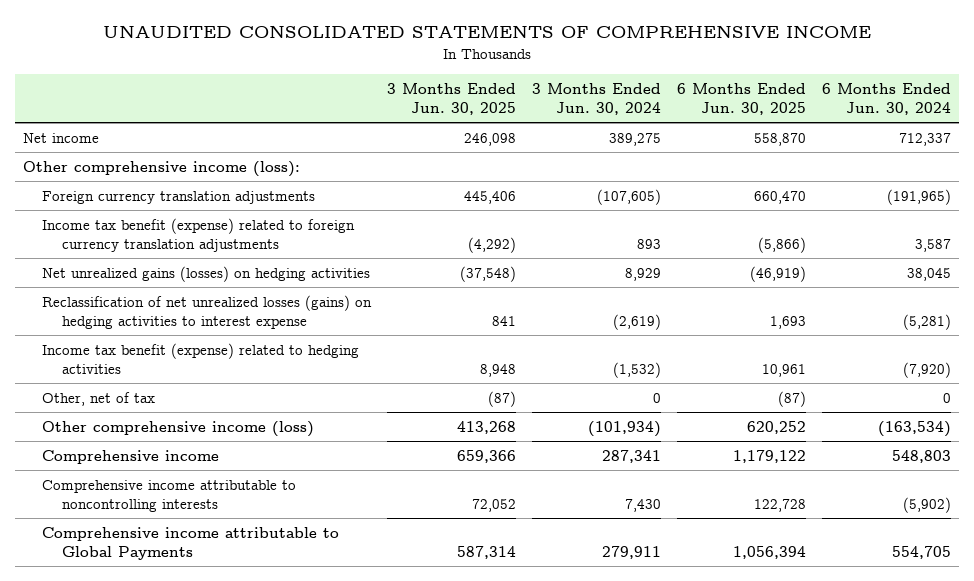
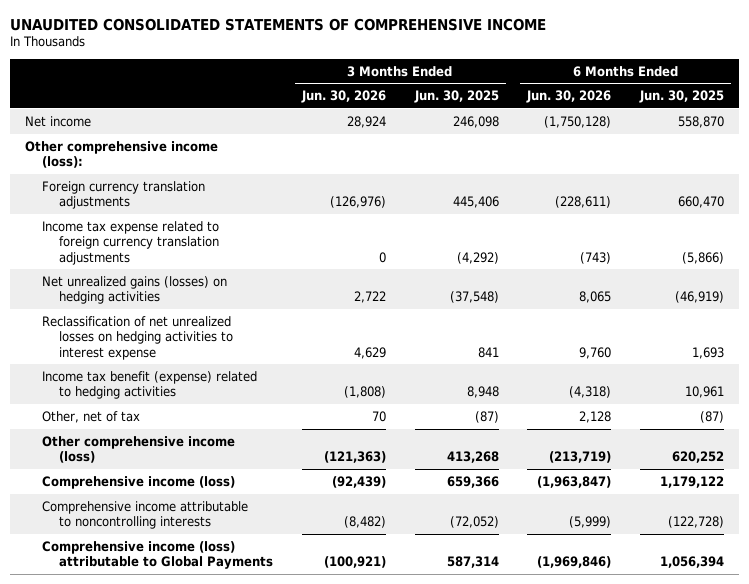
[532,82,662,115] 3 Months Ended Jun. 30, 2024 -> none
[822,82,952,115] 6 Months Ended Jun. 30, 2024 -> none
none -> [300,90,386,104] Jun. 30, 2026
none -> [526,90,612,104] Jun. 30, 2026
[42,217,356,252] Income tax benefit (expense) related to foreign currency translation adjustments -> [41,220,219,265] Income tax expense related to foreign currency translation adjustments
[42,294,373,329] Reclassification of net unrealized losses (gains) on hedging activities to interest expense -> [41,315,233,360] Reclassification of net unrealized losses on hedging activities to interest expense
[42,449,220,464] Comprehensive income -> [41,475,235,489] Comprehensive income (loss)
[472,498,517,512] 72,052 -> [449,516,499,529] (72,052)
[754,498,807,512] 122,728 -> [668,516,725,529] (122,728)
[42,526,340,560] Comprehensive income attributable to Global Payments -> [41,540,273,570] Comprehensive income (loss) attributable to Global Payments

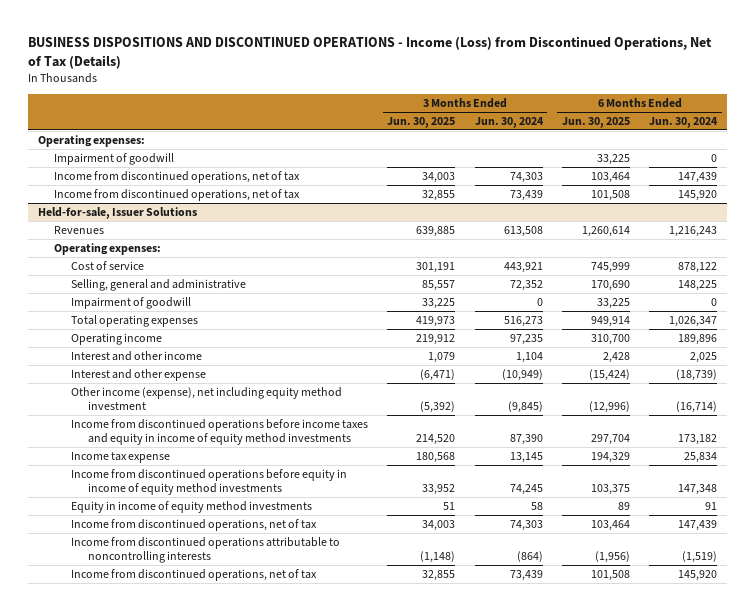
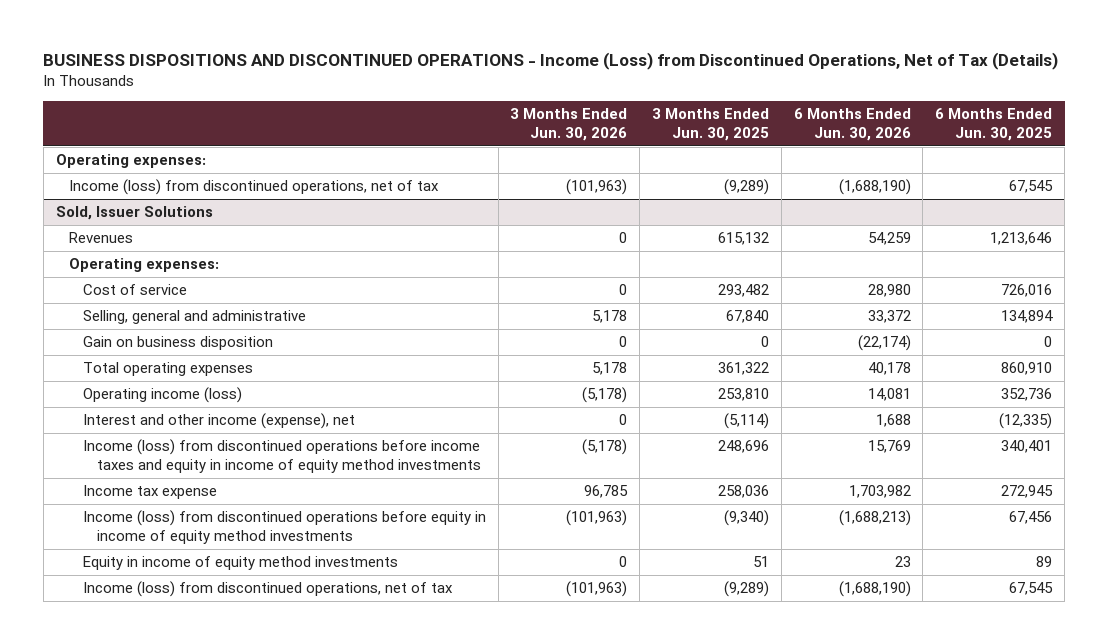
[474,116,544,128] Jun. 30, 2024 -> none
[649,116,719,128] Jun. 30, 2024 -> none
none -> [510,108,628,141] 3 Months Ended Jun. 30, 2026
none -> [793,108,911,141] 6 Months Ended Jun. 30, 2026
[54,152,175,165] Impairment of goodwill -> none
[54,188,301,201] Income from discontinued operations, net of tax -> none
[37,206,197,219] Held-for-sale, Issuer Solutions -> none
[54,170,301,183] Income from discontinued operations, net of tax -> [69,179,440,196] Income (loss) from discontinued operations, net of tax
[422,171,456,183] 34,003 -> [724,179,770,196] (9,289)
[590,171,630,183] 103,464 -> [1009,180,1054,194] 67,545
none -> [55,206,213,221] Sold, Issuer Solutions
[416,225,456,237] 639,885 -> [718,232,770,246] 615,132
[581,225,630,237] 1,260,614 -> [990,232,1053,246] 1,213,646
[71,296,192,309] Impairment of goodwill -> none
[71,350,203,361] Interest and other income -> none
[71,368,207,381] Interest and other expense -> none
[416,261,456,273] 301,191 -> [718,284,770,298] 293,482
[590,261,630,273] 745,999 -> [1001,284,1053,298] 726,016
[422,279,456,291] 85,557 -> [726,310,770,324] 67,840
[590,279,630,291] 170,690 -> [1001,310,1054,324] 134,894
none -> [82,336,273,351] Gain on business disposition
[416,315,456,327] 419,973 -> [718,362,770,376] 361,322
[590,315,630,327] 949,914 -> [1001,362,1053,376] 860,910
[71,332,163,345] Operating income -> [82,387,242,404] Operating income (loss)
[416,333,456,345] 219,912 -> [718,388,770,402] 253,810
[590,333,630,345] 310,700 -> [1001,388,1053,402] 352,736
[71,386,343,410] Other income (expense), net including equity method investment -> [82,413,355,430] Interest and other income (expense), net
[420,400,456,413] (5,392) -> [724,413,770,430] (5,114)
[588,400,630,413] (12,996) -> [999,413,1053,430] (12,335)
[71,418,369,445] Income from discontinued operations before income taxes and equity in income of equity method investments -> [82,439,481,473] Income (loss) from discontinued operations before income taxes and equity in income of equity method investments
[416,433,456,445] 214,520 -> [718,440,770,454] 248,696
[590,433,630,445] 297,704 -> [1001,440,1053,454] 340,401
[416,451,456,463] 180,568 -> [718,485,770,499] 258,036
[590,451,630,463] 194,329 -> [1001,485,1054,499] 272,945
[71,468,348,495] Income from discontinued operations before equity in income of equity method investments -> [82,510,486,544] Income (loss) from discontinued operations before equity in income of equity method investments
[422,483,456,495] 33,952 -> [724,510,770,527] (9,340)
[590,483,630,495] 103,375 -> [1009,511,1053,525] 67,456
[71,536,341,563] Income from discontinued operations attributable to noncontrolling interests -> none
[71,568,318,581] Income from discontinued operations, net of tax -> none
[71,518,318,531] Income from discontinued operations, net of tax -> [82,581,453,598] Income (loss) from discontinued operations, net of tax
[422,519,456,531] 34,003 -> [724,581,770,598] (9,289)
[590,519,630,531] 103,464 -> [1009,582,1054,596] 67,545

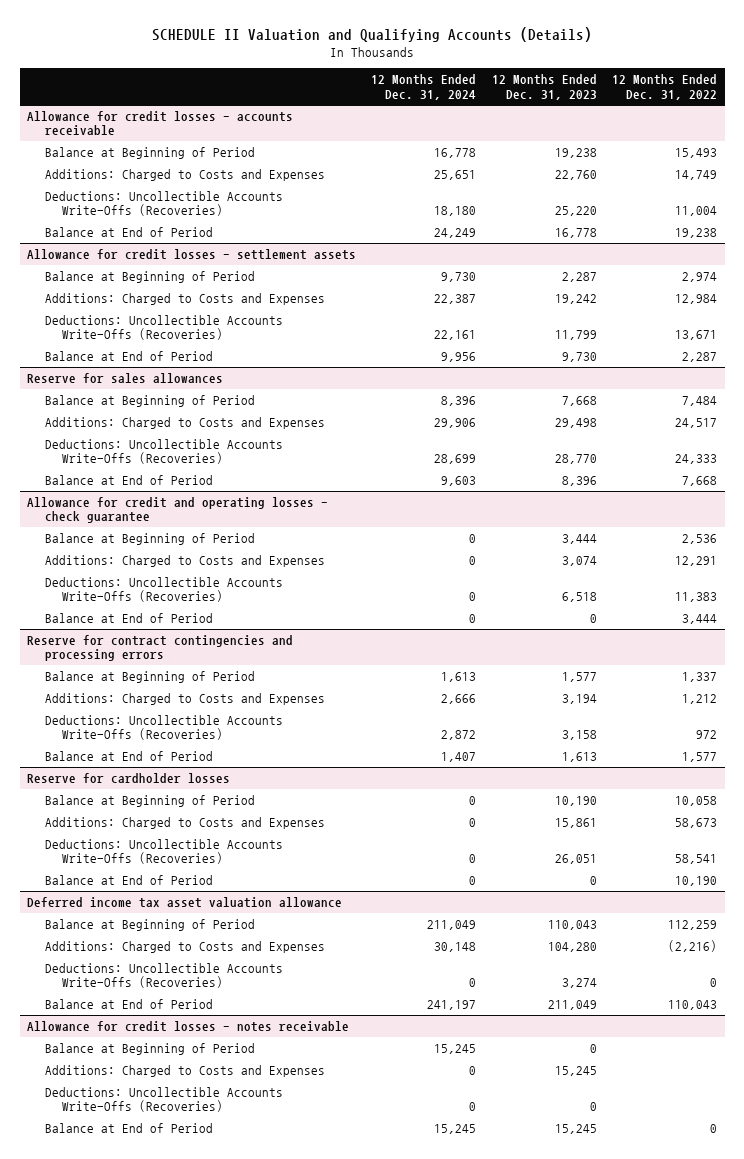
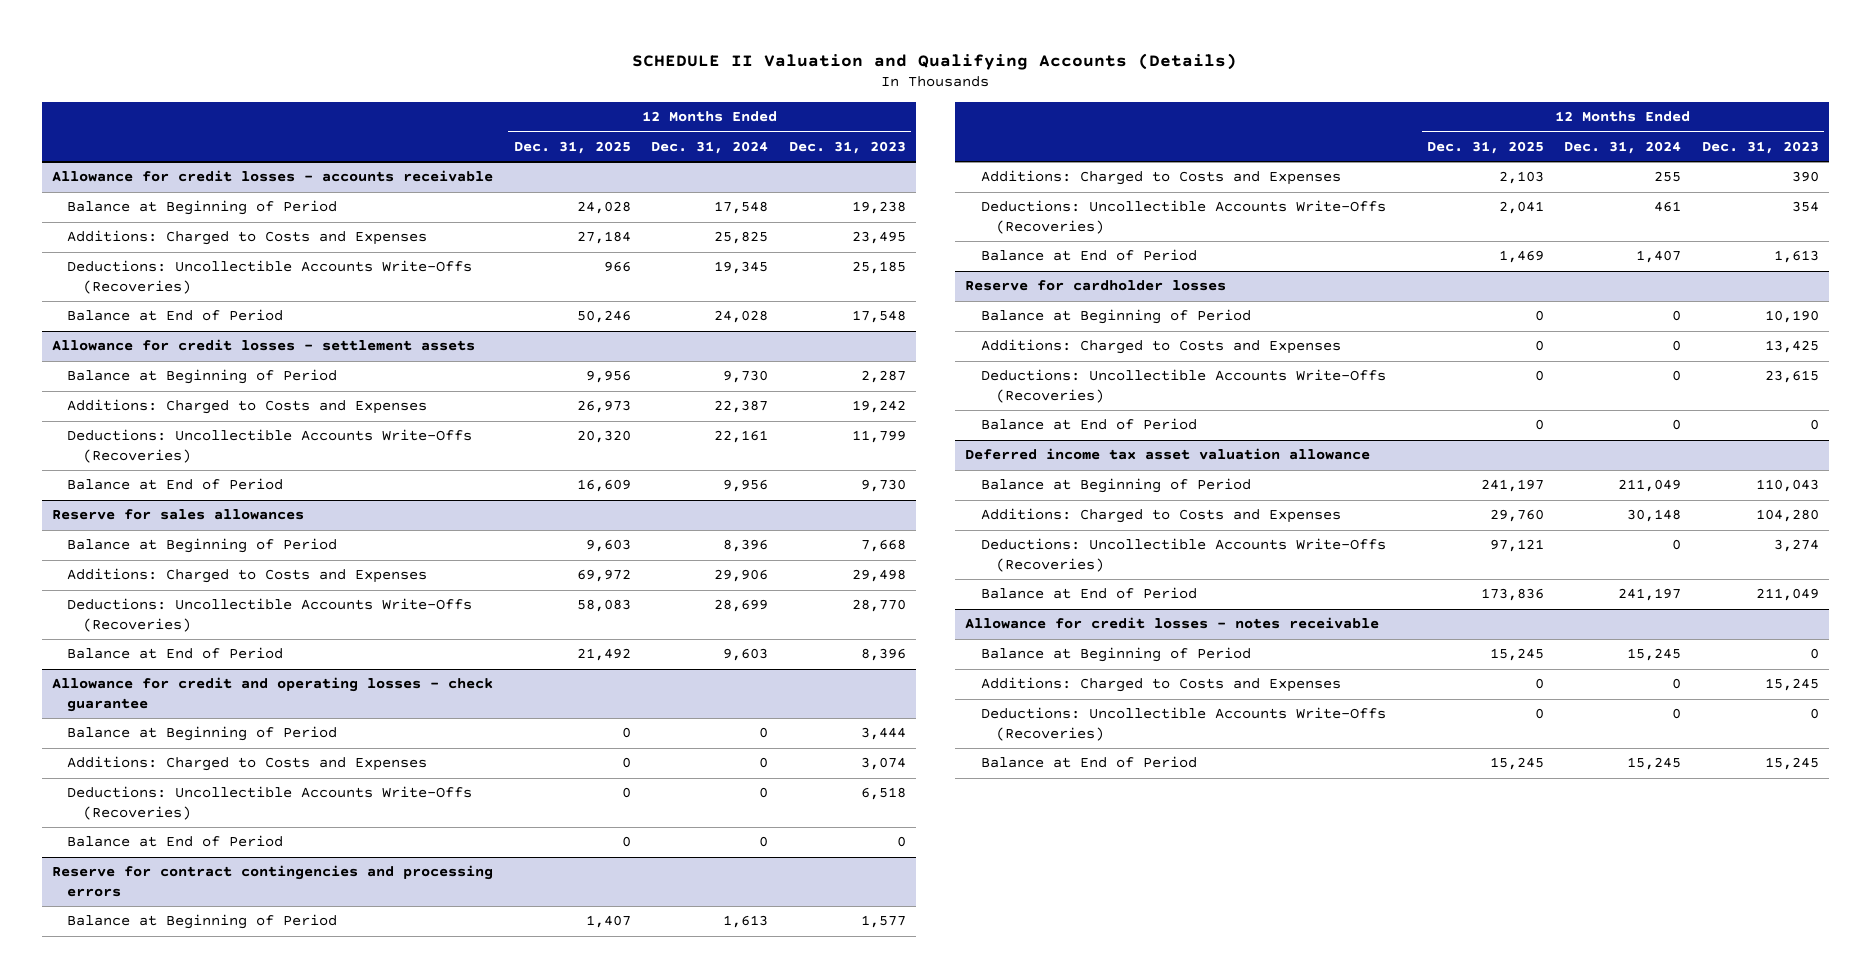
[612,74,718,100] 12 Months Ended Dec. 31, 2022 -> none
none -> [513,141,631,155] Dec. 31, 2025
[434,147,477,158] 16,778 -> [714,201,769,215] 17,548
[434,169,477,180] 25,651 -> [714,231,769,245] 25,825
[554,169,597,180] 22,760 -> [851,231,906,245] 23,495
[434,206,477,217] 18,180 -> [714,261,769,275] 19,345
[554,206,597,217] 25,220 -> [851,261,906,275] 25,185
[434,227,477,238] 24,249 -> [714,310,769,324] 24,028
[554,227,597,238] 16,778 -> [851,310,906,324] 17,548
[441,693,477,704] 2,666 -> [1654,171,1682,183] 255
[561,693,597,704] 3,194 -> [1792,171,1820,183] 390
[441,730,477,741] 2,872 -> [1654,201,1682,213] 461
[561,730,597,741] 3,158 -> [1792,201,1820,213] 354
[554,817,597,828] 15,861 -> [1765,340,1820,354] 13,425
[554,854,597,865] 26,051 -> [1765,370,1820,384] 23,615

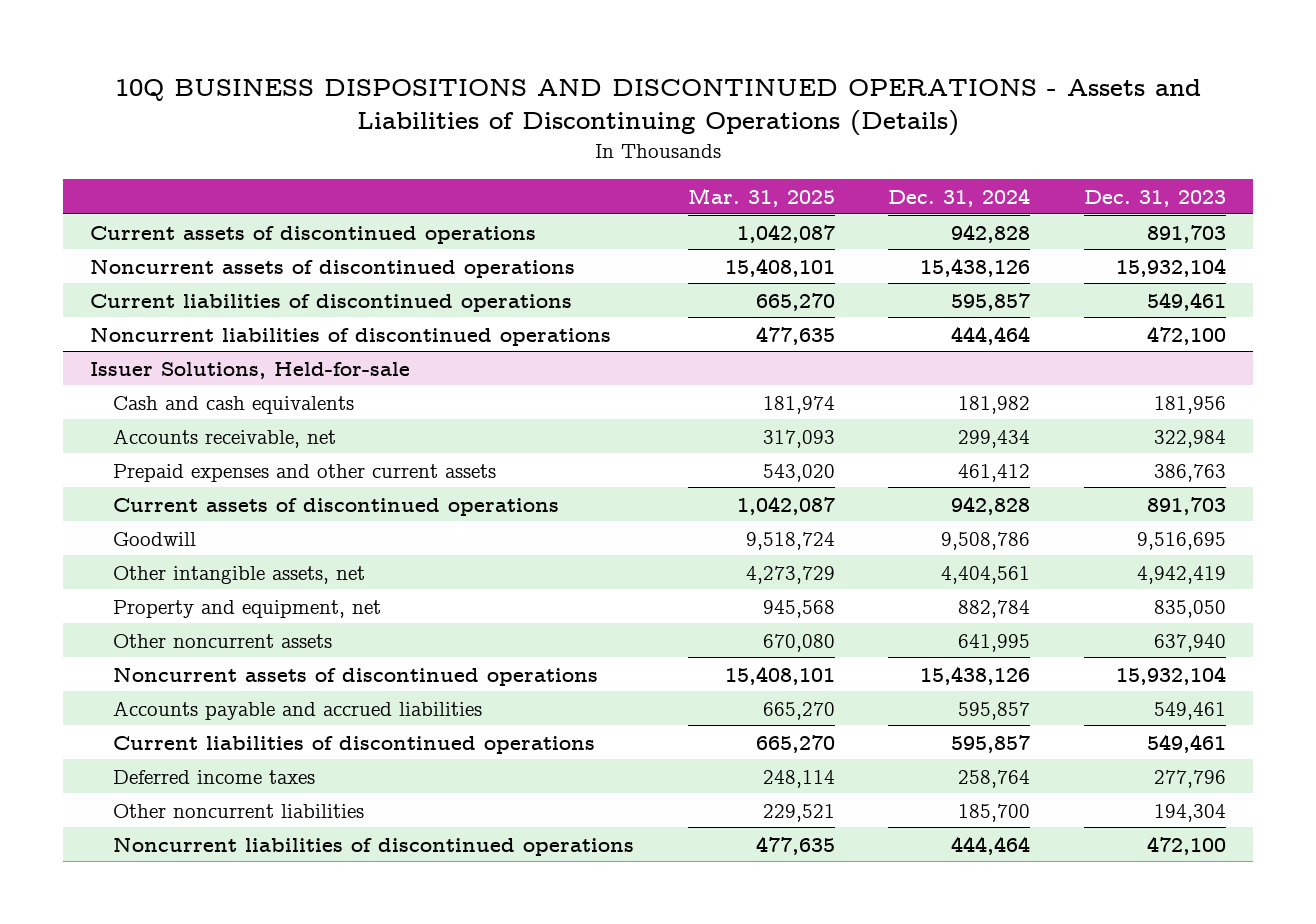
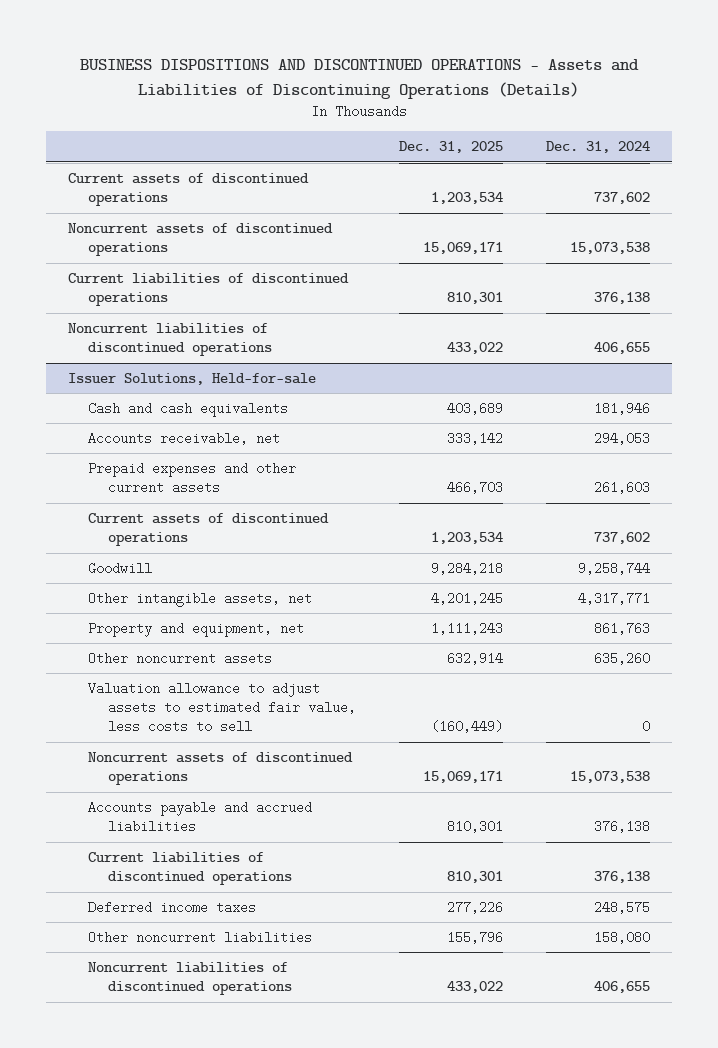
[115,79,1202,137] 10Q BUSINESS DISPOSITIONS AND DISCONTINUED OPERATIONS - Assets and Liabilities of Discontinuing Operations (Details) -> [79,59,639,99] BUSINESS DISPOSITIONS AND DISCONTINUED OPERATIONS - Assets and Liabilities of Discontinuing Operations (Details)
[687,187,835,207] Mar. 31, 2025 -> none
[1084,189,1227,207] Dec. 31, 2023 -> none
none -> [399,141,504,154] Dec. 31, 2025
[951,223,1031,243] 942,828 -> [594,192,651,205] 737,602
[920,257,1031,277] 15,438,126 -> [570,242,651,255] 15,073,538
[951,292,1031,311] 595,857 -> [594,292,651,305] 376,138
[951,325,1031,345] 444,464 -> [594,342,651,355] 406,655
[958,395,1031,414] 181,982 -> [594,401,651,415] 181,946
[958,429,1031,448] 299,434 -> [594,431,651,445] 294,053
[958,463,1031,482] 461,412 -> [594,481,651,495] 261,603
[951,495,1031,515] 942,828 -> [594,532,651,545] 737,602
[941,531,1031,550] 9,508,786 -> [578,561,651,575] 9,258,744
[941,565,1031,584] 4,404,561 -> [578,591,651,605] 4,317,771
[958,599,1031,618] 882,784 -> [594,621,651,635] 861,763
[958,633,1031,652] 641,995 -> [594,651,651,665] 635,260
none -> [87,681,357,734] Valuation allowance to adjust assets to estimated fair value, less costs to sell
[920,665,1031,685] 15,438,126 -> [570,771,651,784] 15,073,538
[958,701,1031,720] 595,857 -> [594,820,651,834] 376,138
[951,734,1031,753] 595,857 -> [594,871,651,884] 376,138
[958,769,1031,788] 258,764 -> [594,900,651,914] 248,575
[958,803,1031,822] 185,700 -> [594,930,651,944] 158,080
[951,835,1031,855] 444,464 -> [594,981,651,994] 406,655

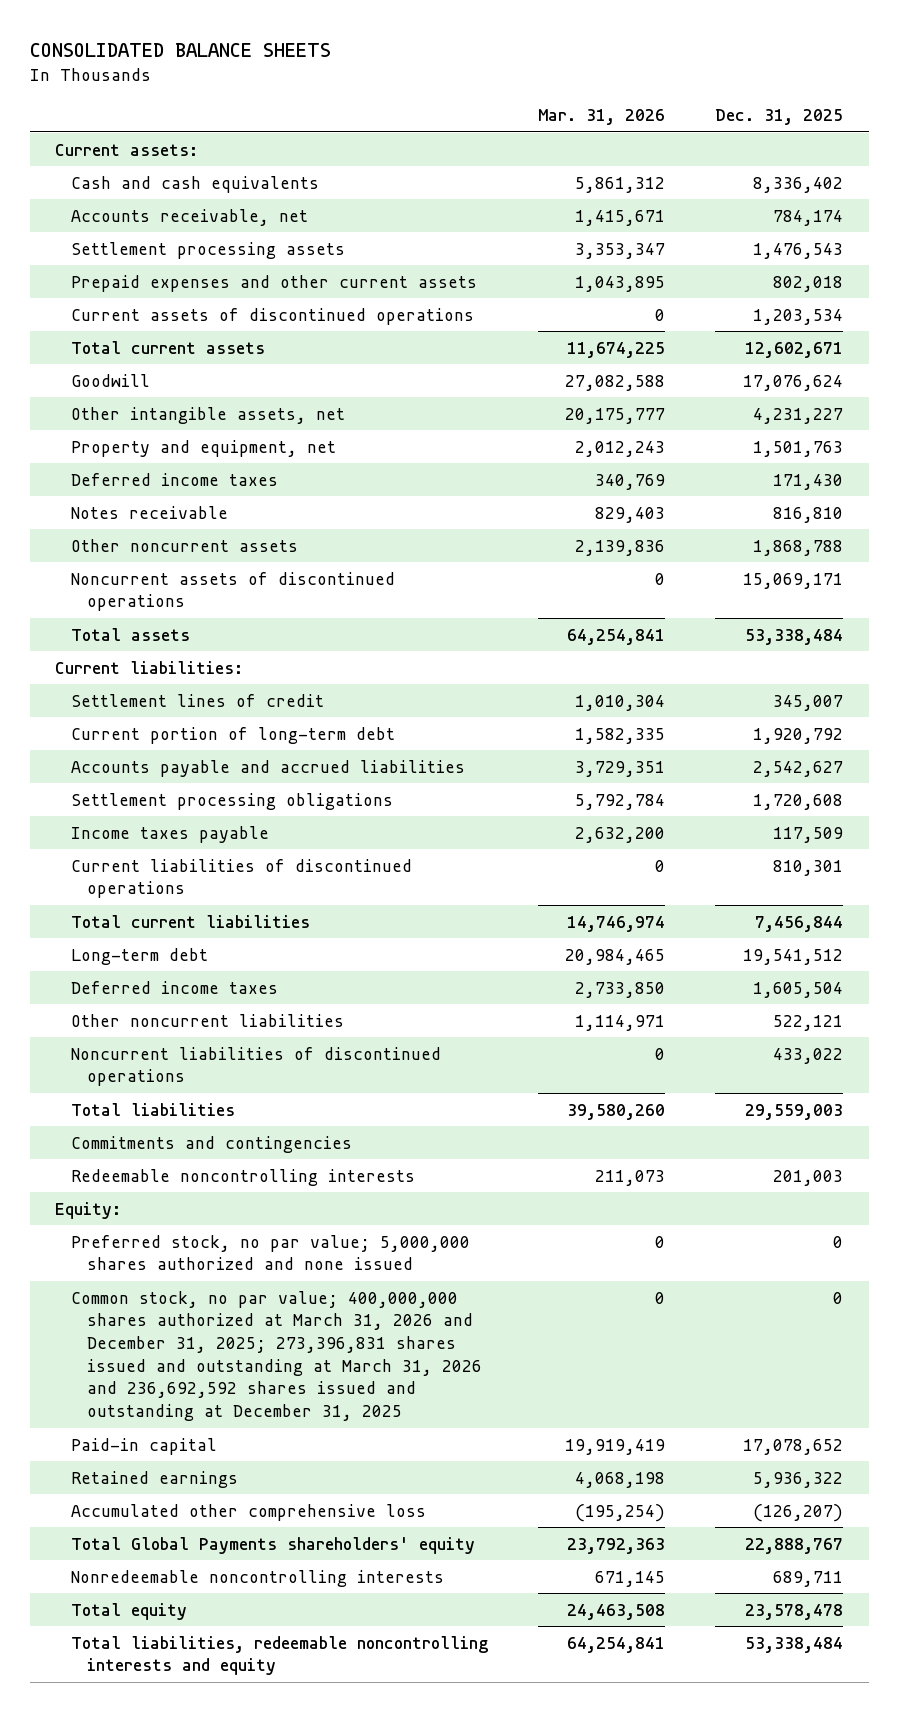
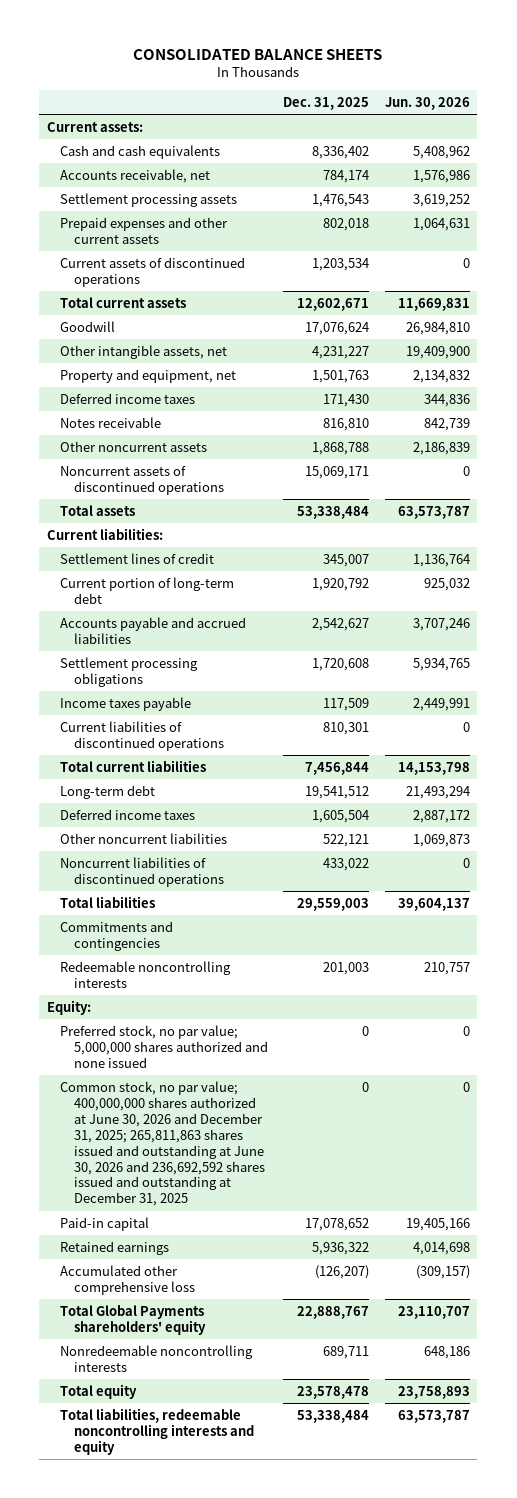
[538,108,666,125] Mar. 31, 2026 -> none
none -> [384,96,470,110] Jun. 30, 2026
[71,1290,482,1421] Common stock, no par value; 400,000,000 shares authorized at March 31, 2026 and December 31, 2025; 273,396,831 shares issued and outstanding at March 31, 2026 and 236,692,592 shares issued and outstanding at December 31, 2025 -> [60,1080,265,1207] Common stock, no par value; 400,000,000 shares authorized at June 30, 2026 and December 31, 2025; 265,811,863 shares issued and outstanding at June 30, 2026 and 236,692,592 shares issued and outstanding at December 31, 2025

